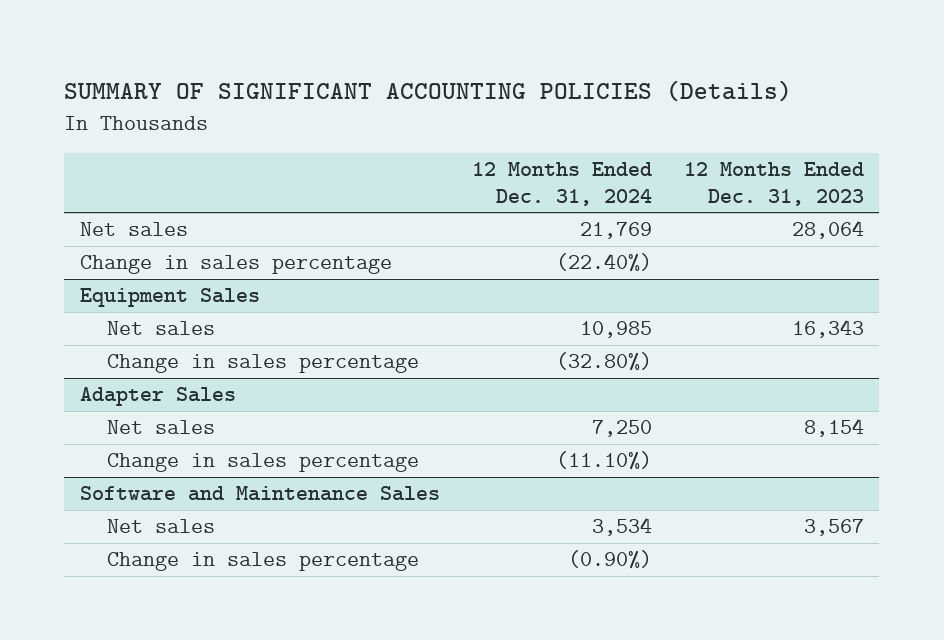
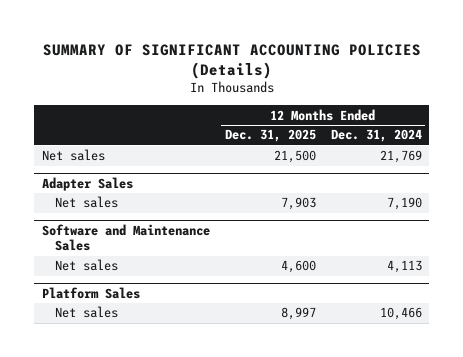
[683,162,864,206] 12 Months Ended Dec. 31, 2023 -> none
none -> [224,129,316,143] Dec. 31, 2025
[80,255,393,275] Change in sales percentage -> none
[80,288,261,308] Equipment Sales -> none
[106,321,215,336] Net sales -> none
[106,354,419,374] Change in sales percentage -> none
[106,453,419,473] Change in sales percentage -> none
[591,420,652,438] 7,250 -> [386,197,422,211] 7,190
[106,552,419,572] Change in sales percentage -> none
[591,517,652,537] 3,534 -> [386,260,422,274] 4,113
none -> [41,287,140,300] Platform Sales
none -> [54,306,118,319] Net sales

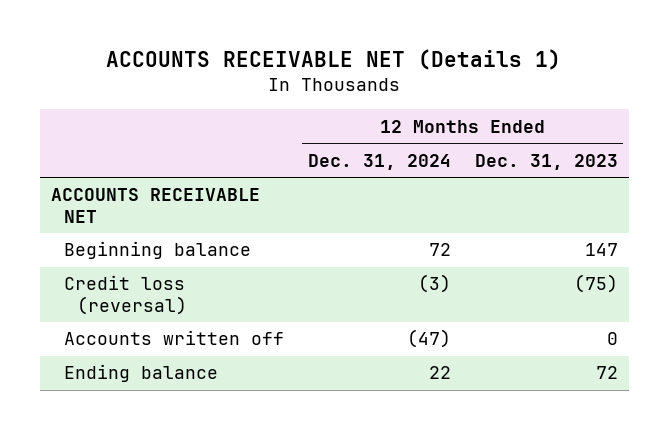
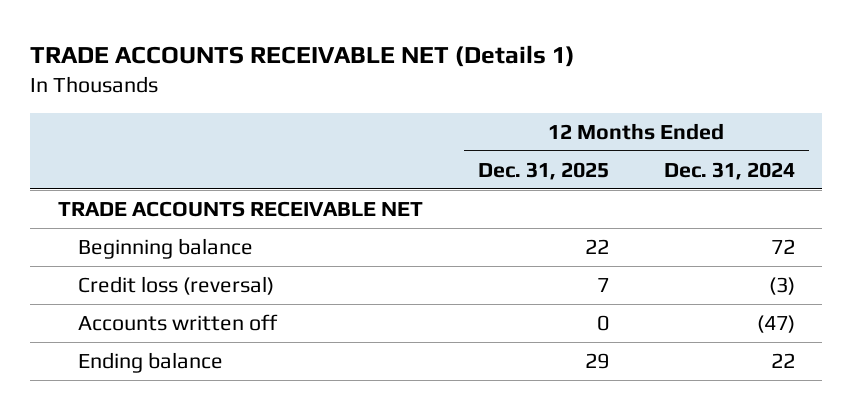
[106,49,562,71] ACCOUNTS RECEIVABLE NET (Details 1) -> [30,45,576,68] TRADE ACCOUNTS RECEIVABLE NET (Details 1)
[474,153,618,170] Dec. 31, 2023 -> none
none -> [477,161,609,180] Dec. 31, 2025
[51,188,261,223] ACCOUNTS RECEIVABLE NET -> [57,200,423,217] TRADE ACCOUNTS RECEIVABLE NET

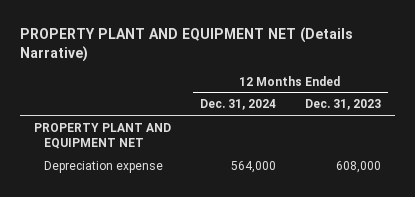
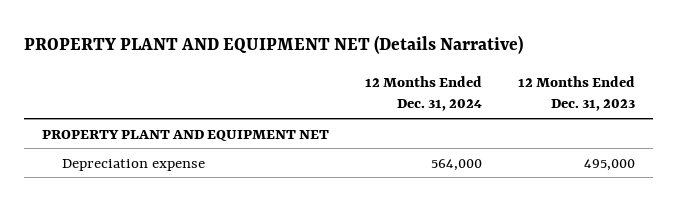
[335,160,381,173] 608,000 -> [584,158,636,171] 495,000

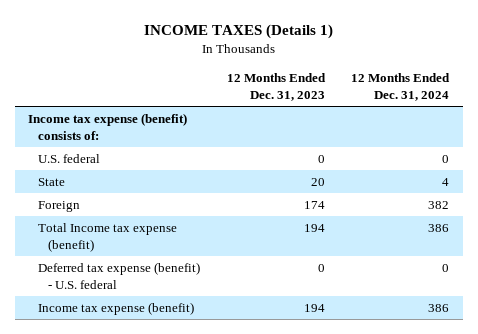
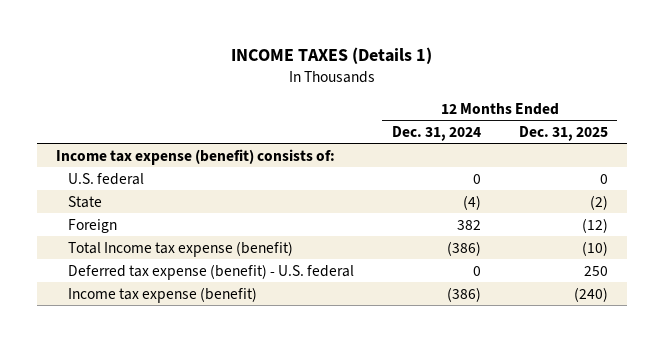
[226,73,326,101] 12 Months Ended Dec. 31, 2023 -> none
none -> [518,125,608,141] Dec. 31, 2025
[442,177,450,186] 4 -> [462,194,481,210] (4)
[428,223,450,232] 386 -> [446,240,481,256] (386)
[428,303,450,312] 386 -> [446,286,481,302] (386)

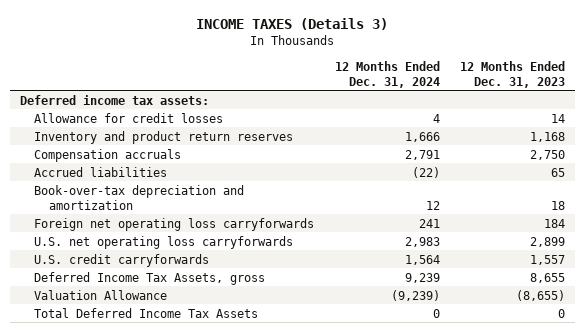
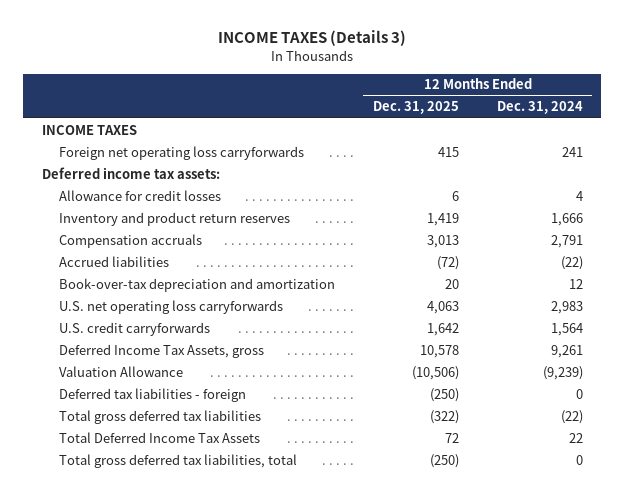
[459,60,565,88] 12 Months Ended Dec. 31, 2023 -> none
none -> [372,101,459,115] Dec. 31, 2025
none -> [42,124,138,135] INCOME TAXES
[34,217,315,231] Foreign net operating loss carryforwards -> [59,145,305,160] Foreign net operating loss carryforwards
[404,272,440,283] 9,239 -> [550,344,583,358] 9,261
none -> [59,387,247,402] Deferred tax liabilities - foreign
none -> [59,409,262,424] Total gross deferred tax liabilities
[432,308,440,318] 0 -> [568,432,583,443] 22
none -> [59,453,298,468] Total gross deferred tax liabilities, total

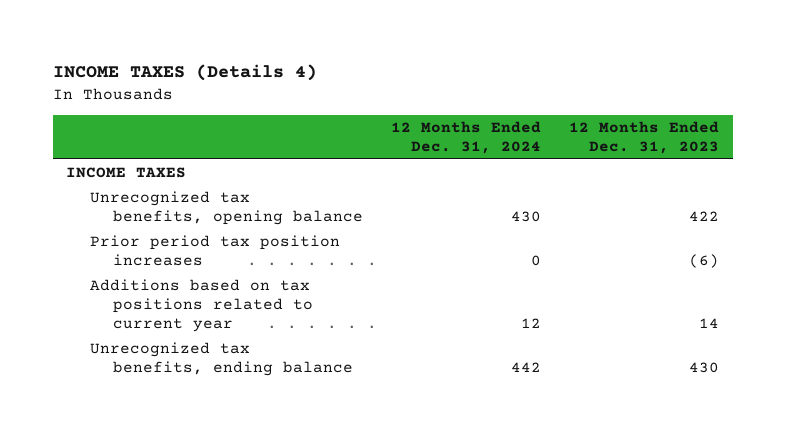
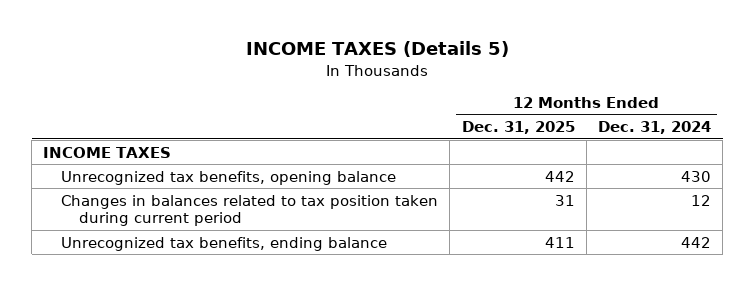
[52,64,317,82] INCOME TAXES (Details 4) -> [246,41,510,58] INCOME TAXES (Details 5)
[569,121,720,155] 12 Months Ended Dec. 31, 2023 -> none
none -> [461,121,575,135] Dec. 31, 2025
[89,235,340,267] Prior period tax position increases -> none
[89,279,314,333] Additions based on tax positions related to current year -> [61,194,439,227] Changes in balances related to tax position taken during current period

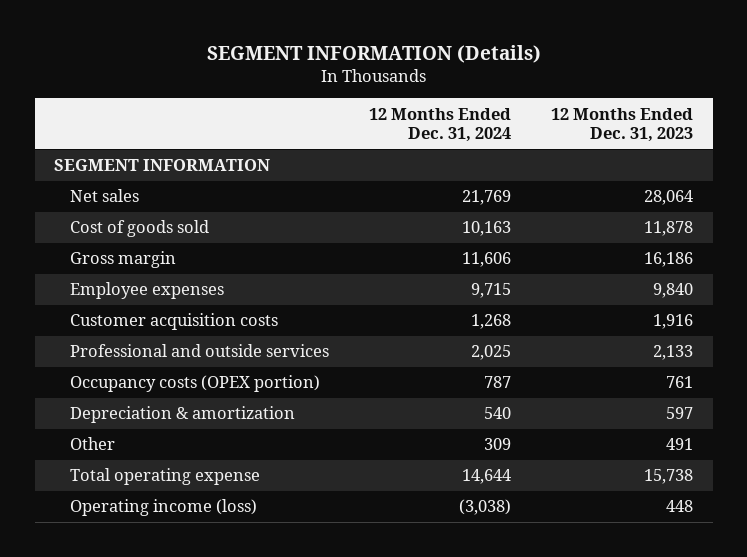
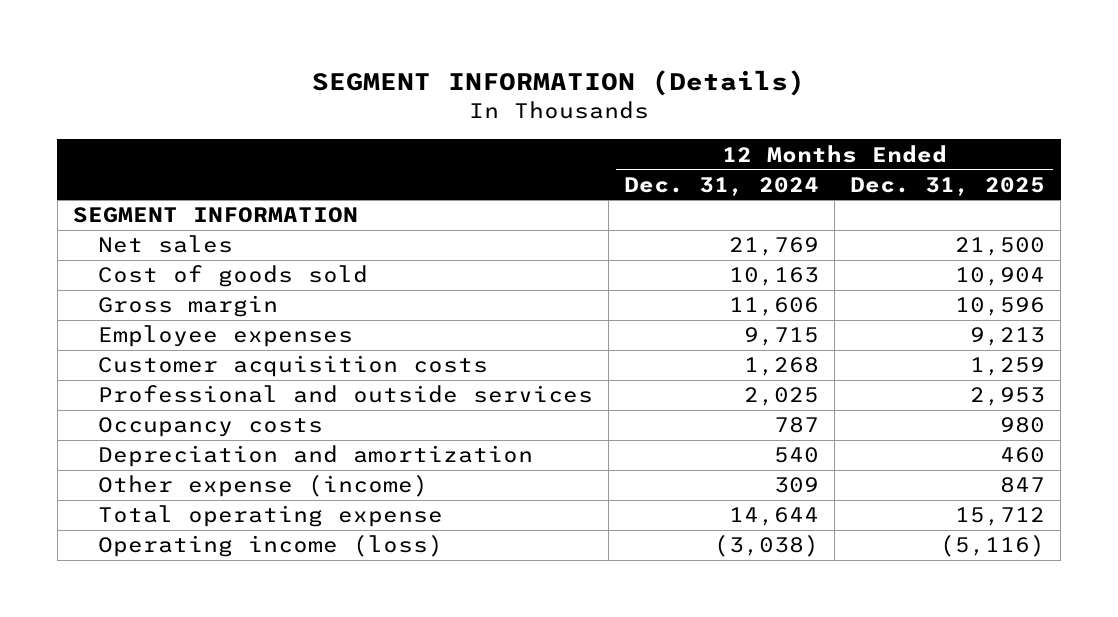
[550,107,693,143] 12 Months Ended Dec. 31, 2023 -> none
none -> [850,176,1046,196] Dec. 31, 2025
[70,437,116,451] Other -> none
[70,375,321,393] Occupancy costs (OPEX portion) -> [98,417,324,438] Occupancy costs
[70,406,296,424] Depreciation & amortization -> [98,445,534,468] Depreciation and amortization
none -> [98,474,429,498] Other expense (income)

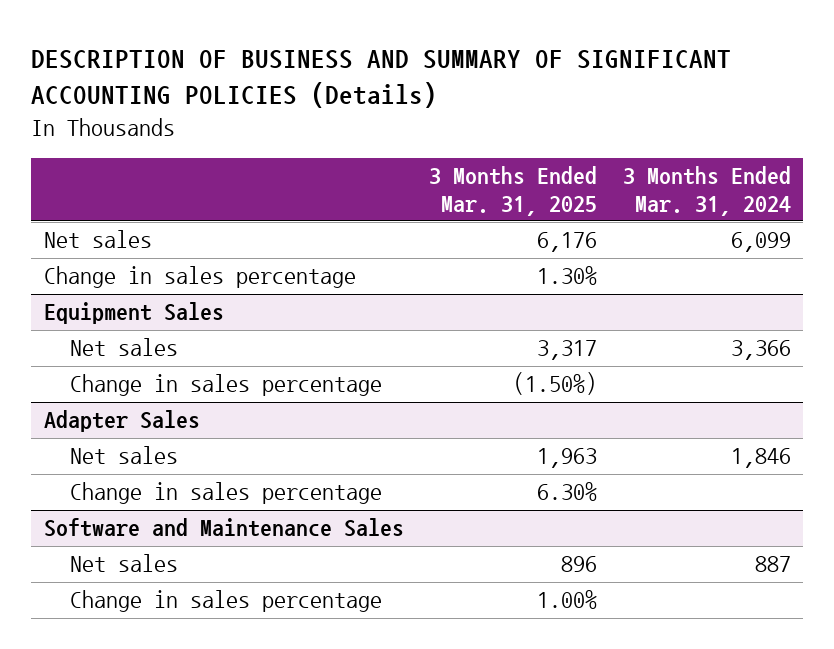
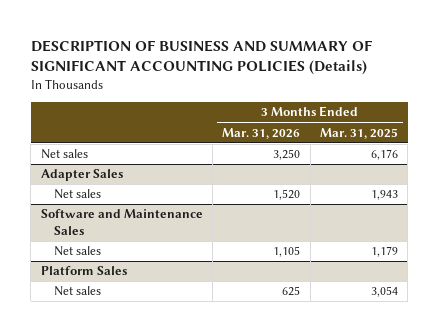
[622,166,791,216] 3 Months Ended Mar. 31, 2024 -> none
none -> [222,127,301,139] Mar. 31, 2026
[43,266,356,289] Change in sales percentage -> none
[43,302,224,325] Equipment Sales -> none
[69,338,178,357] Net sales -> none
[69,374,382,397] Change in sales percentage -> none
[69,482,382,505] Change in sales percentage -> none
[537,448,598,469] 1,963 -> [371,190,399,201] 1,943
[69,590,382,613] Change in sales percentage -> none
[561,556,598,573] 896 -> [371,246,399,258] 1,179
none -> [40,266,127,276] Platform Sales
none -> [54,286,102,297] Net sales

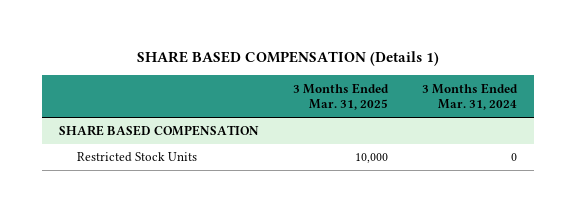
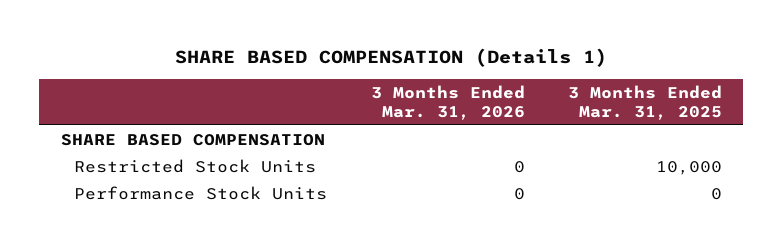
[421,82,518,111] 3 Months Ended Mar. 31, 2024 -> none
none -> [370,84,525,120] 3 Months Ended Mar. 31, 2026
none -> [74,185,328,200] Performance Stock Units

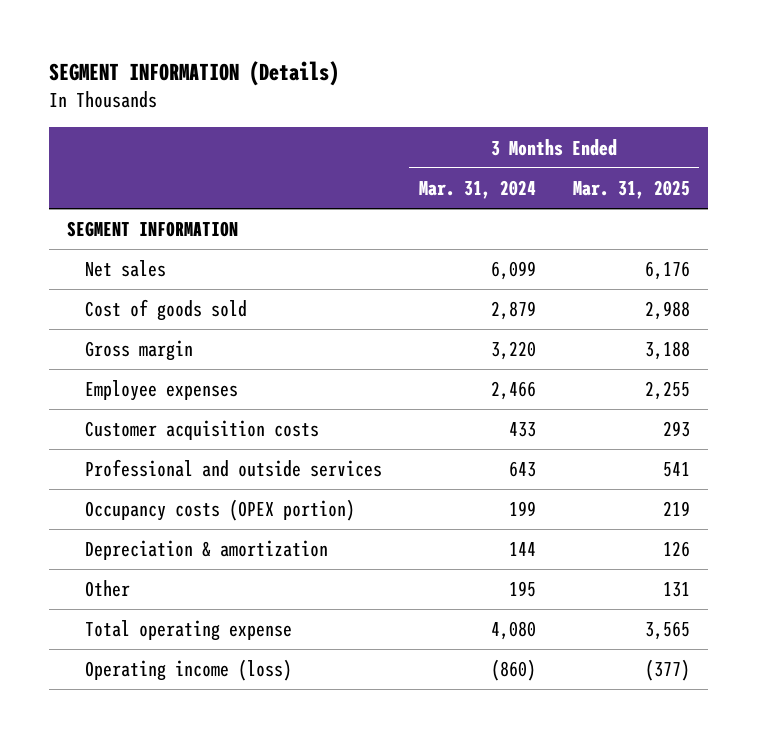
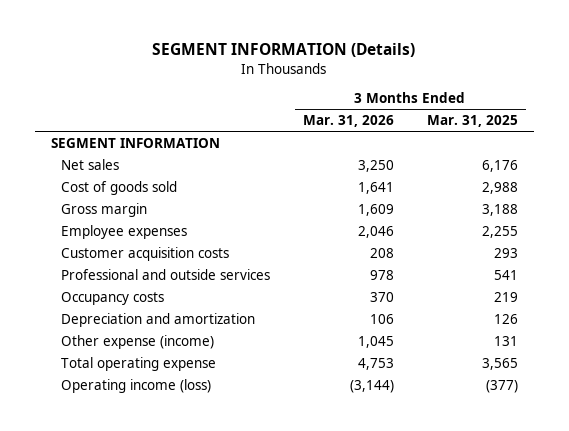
[418,180,536,200] Mar. 31, 2024 -> none
none -> [303,115,395,128] Mar. 31, 2026
[84,499,355,522] Occupancy costs (OPEX portion) -> [61,291,165,305] Occupancy costs
[84,540,328,561] Depreciation & amortization -> [61,312,256,327] Depreciation and amortization
[84,580,130,598] Other -> [61,334,215,349] Other expense (income)

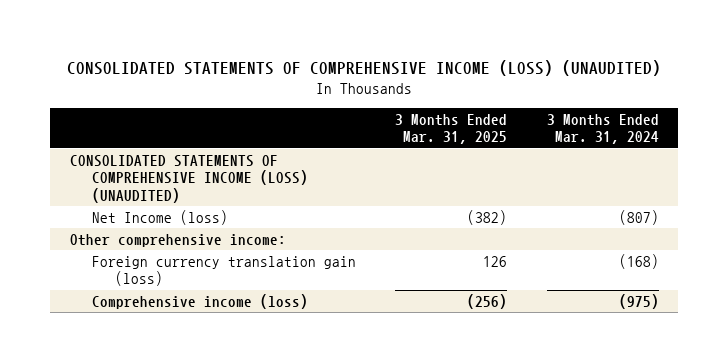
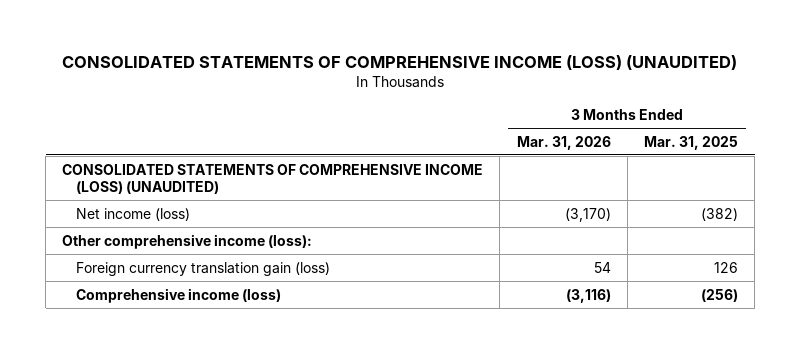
[546,113,659,145] 3 Months Ended Mar. 31, 2024 -> none
none -> [516,135,611,150] Mar. 31, 2026
[92,209,229,225] Net Income (loss) -> [75,207,190,221] Net income (loss)
[69,233,286,247] Other comprehensive income: -> [62,233,313,249] Other comprehensive income (loss):

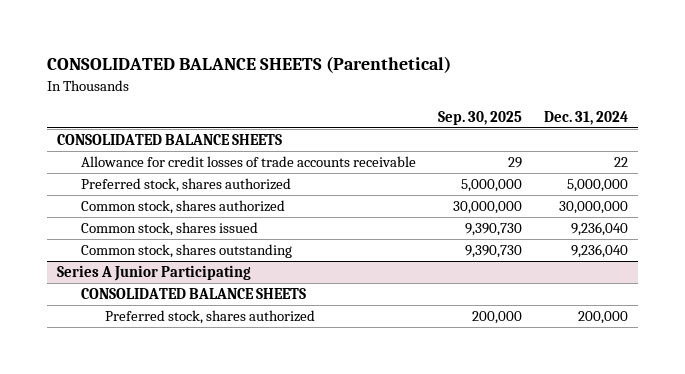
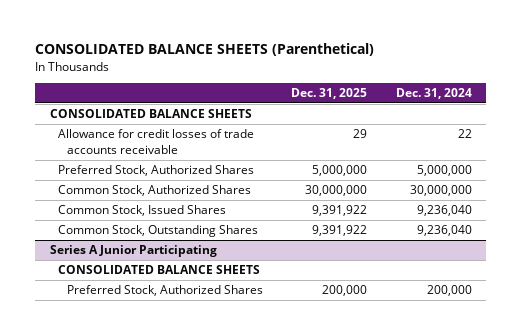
[437,111,522,126] Sep. 30, 2025 -> none
none -> [291,88,368,100] Dec. 31, 2025
[81,178,292,193] Preferred stock, shares authorized -> [58,165,255,177] Preferred Stock, Authorized Shares
[81,200,286,215] Common stock, shares authorized -> [58,185,252,197] Common Stock, Authorized Shares
[81,222,259,237] Common stock, shares issued -> [58,205,227,217] Common Stock, Issued Shares
[81,244,293,259] Common stock, shares outstanding -> [58,225,259,238] Common Stock, Outstanding Shares
[104,310,315,325] Preferred stock, shares authorized -> [66,285,263,297] Preferred Stock, Authorized Shares

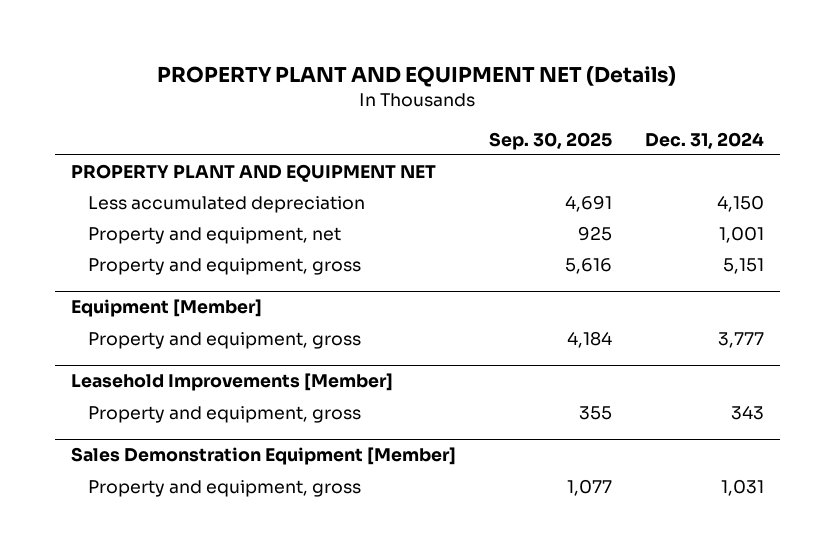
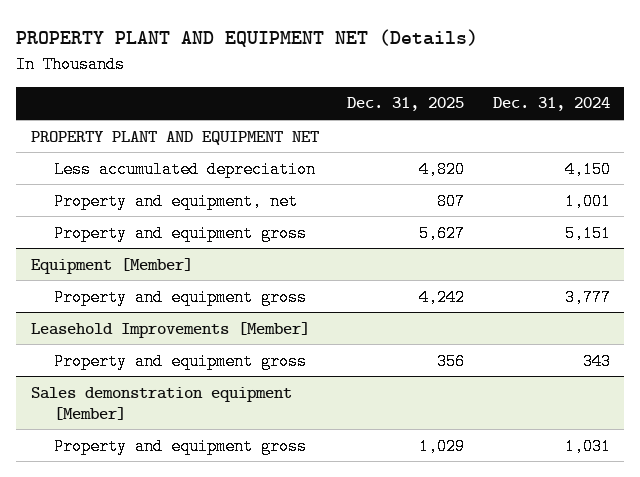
[488,131,612,150] Sep. 30, 2025 -> none
none -> [347,97,465,112] Dec. 31, 2025
[87,258,361,276] Property and equipment, gross -> [54,224,308,242] Property and equipment gross
[87,332,361,350] Property and equipment, gross -> [54,288,308,306] Property and equipment gross
[87,406,361,424] Property and equipment, gross -> [54,352,308,370] Property and equipment gross
[71,447,457,466] Sales Demonstration Equipment [Member] -> [30,386,292,420] Sales demonstration equipment [Member]
[87,480,361,498] Property and equipment, gross -> [54,437,308,455] Property and equipment gross

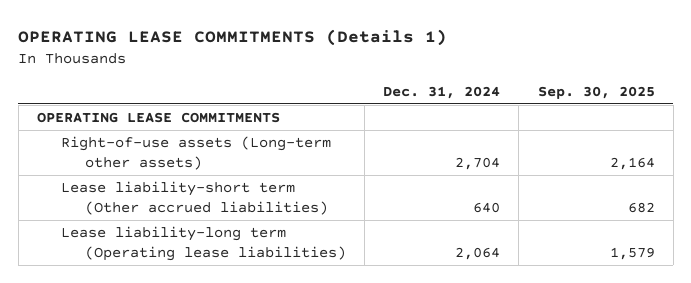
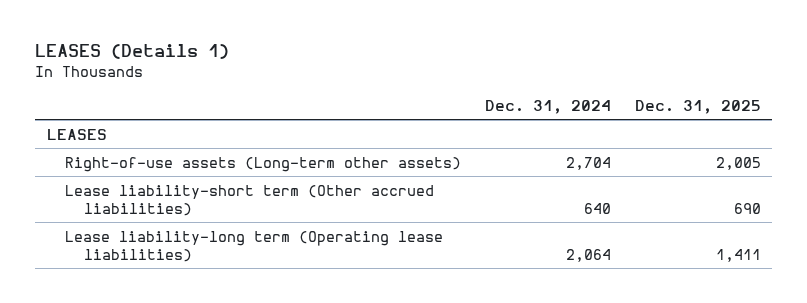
[18,29,448,47] OPERATING LEASE COMMITMENTS (Details 1) -> [34,44,229,60] LEASES (Details 1)
[537,85,655,99] Sep. 30, 2025 -> none
none -> [634,99,761,114] Dec. 31, 2025
[36,112,280,124] OPERATING LEASE COMMITMENTS -> [46,128,107,140] LEASES

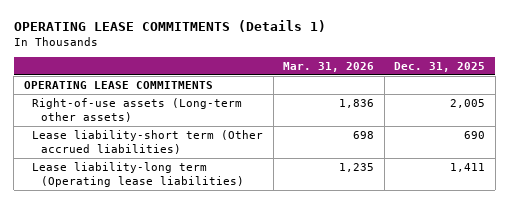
[34,44,229,60] LEASES (Details 1) -> [13,19,326,32] OPERATING LEASE COMMITMENTS (Details 1)
[485,99,612,114] Dec. 31, 2024 -> none
none -> [283,61,375,72] Mar. 31, 2026
[46,128,107,140] LEASES -> [23,81,213,90] OPERATING LEASE COMMITMENTS

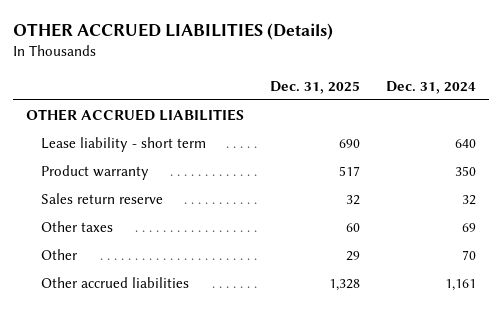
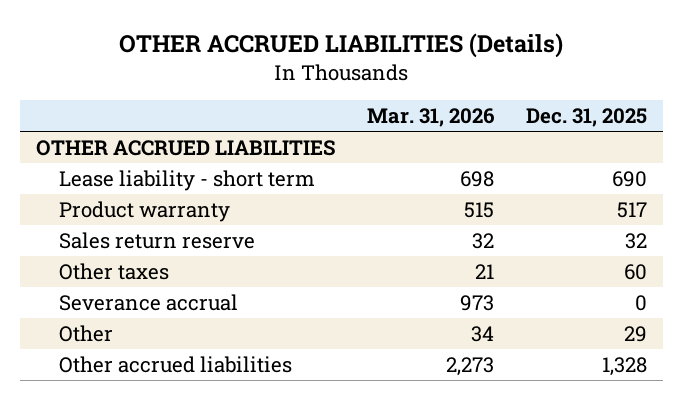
[385,80,476,94] Dec. 31, 2024 -> none
none -> [366,108,495,128] Mar. 31, 2026
none -> [58,293,238,311] Severance accrual

